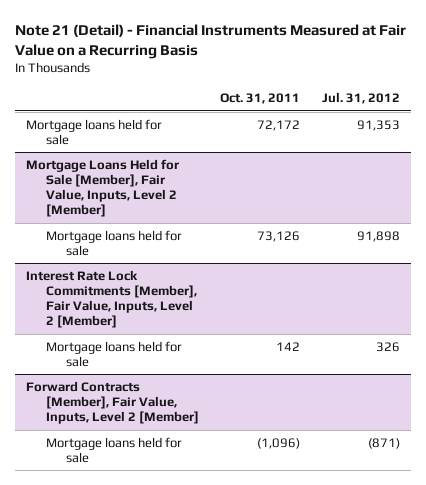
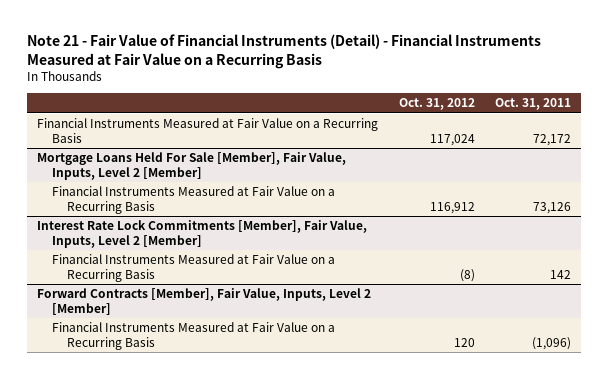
[15,24,407,60] Note 21 (Detail) - Financial Instruments Measured at Fair Value on a Recurring Basis -> [26,33,541,69] Note 21 - Fair Value of Financial Instruments (Detail) - Financial Instruments Measured at Fair Value on a Recurring Basis
[322,92,401,105] Jul. 31, 2012 -> none
none -> [398,98,475,111] Oct. 31, 2012
[25,118,162,146] Mortgage loans held for sale -> [37,118,379,143] Financial Instruments Measured at Fair Value on a Recurring Basis
[25,158,179,218] Mortgage Loans Held for Sale [Member], Fair Value, Inputs, Level 2 [Member] -> [37,152,347,180] Mortgage Loans Held For Sale [Member], Fair Value, Inputs, Level 2 [Member]
[45,229,182,257] Mortgage loans held for sale -> [52,186,336,214] Financial Instruments Measured at Fair Value on a Recurring Basis
[45,340,182,368] Mortgage loans held for sale -> [52,254,336,282] Financial Instruments Measured at Fair Value on a Recurring Basis
[45,436,182,464] Mortgage loans held for sale -> [52,322,336,350] Financial Instruments Measured at Fair Value on a Recurring Basis

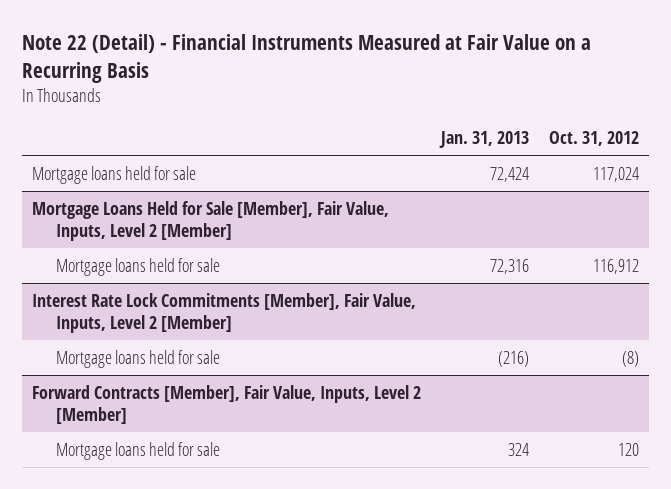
[26,33,541,69] Note 21 - Fair Value of Financial Instruments (Detail) - Financial Instruments Measured at Fair Value on a Recurring Basis -> [22,34,592,83] Note 22 (Detail) - Financial Instruments Measured at Fair Value on a Recurring Basis
[495,98,572,111] Oct. 31, 2011 -> none
none -> [439,130,530,148] Jan. 31, 2013
[37,118,379,143] Financial Instruments Measured at Fair Value on a Recurring Basis -> [32,165,197,184] Mortgage loans held for sale
[37,152,347,180] Mortgage Loans Held For Sale [Member], Fair Value, Inputs, Level 2 [Member] -> [32,200,390,241] Mortgage Loans Held for Sale [Member], Fair Value, Inputs, Level 2 [Member]
[52,186,336,214] Financial Instruments Measured at Fair Value on a Recurring Basis -> [55,257,220,276] Mortgage loans held for sale
[52,254,336,282] Financial Instruments Measured at Fair Value on a Recurring Basis -> [55,349,220,368] Mortgage loans held for sale
[52,322,336,350] Financial Instruments Measured at Fair Value on a Recurring Basis -> [55,441,220,460] Mortgage loans held for sale

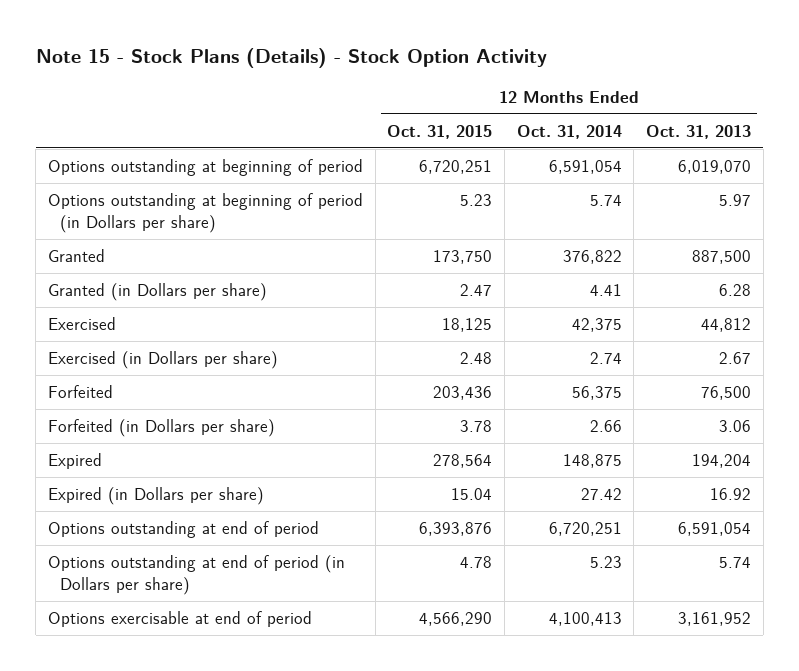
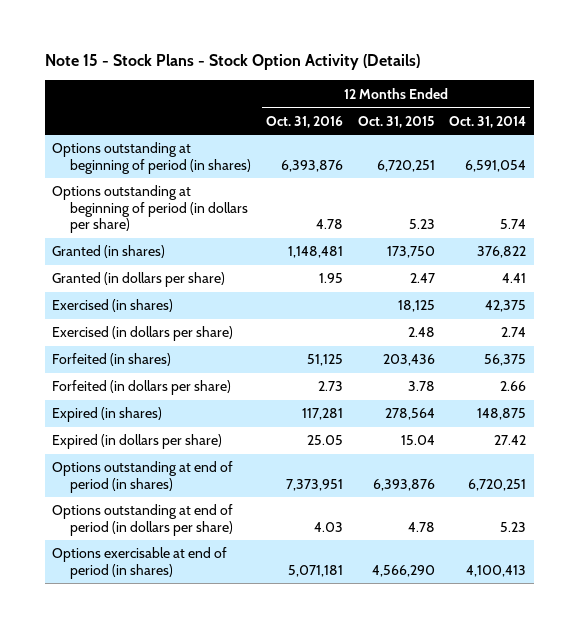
[35,47,547,68] Note 15 - Stock Plans (Details) - Stock Option Activity -> [44,54,420,71] Note 15 - Stock Plans - Stock Option Activity (Details)
[645,124,751,139] Oct. 31, 2013 -> none
none -> [265,115,343,128] Oct. 31, 2016
[47,159,363,177] Options outstanding at beginning of period -> [51,142,252,174] Options outstanding at beginning of period (in shares)
[47,193,363,233] Options outstanding at beginning of period (in Dollars per share) -> [51,185,249,233] Options outstanding at beginning of period (in dollars per share)
[47,249,105,263] Granted -> [51,245,165,259] Granted (in shares)
[47,283,267,302] Granted (in Dollars per share) -> [51,272,225,288] Granted (in dollars per share)
[47,317,116,331] Exercised -> [51,299,173,313] Exercised (in shares)
[47,351,278,370] Exercised (in Dollars per share) -> [51,326,233,342] Exercised (in dollars per share)
[47,385,113,399] Forfeited -> [51,353,171,367] Forfeited (in shares)
[47,419,275,438] Forfeited (in Dollars per share) -> [51,380,231,396] Forfeited (in dollars per share)
[47,453,102,470] Expired -> [51,407,162,423] Expired (in shares)
[47,487,264,506] Expired (in Dollars per share) -> [51,434,222,450] Expired (in dollars per share)
[47,521,319,539] Options outstanding at end of period -> [51,461,233,493] Options outstanding at end of period (in shares)
[47,555,345,595] Options outstanding at end of period (in Dollars per share) -> [51,504,234,536] Options outstanding at end of period (in dollars per share)
[47,611,312,628] Options exercisable at end of period -> [51,547,227,579] Options exercisable at end of period (in shares)

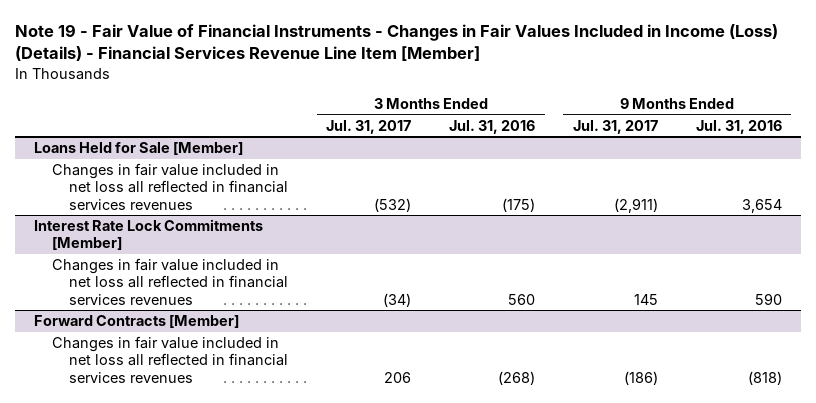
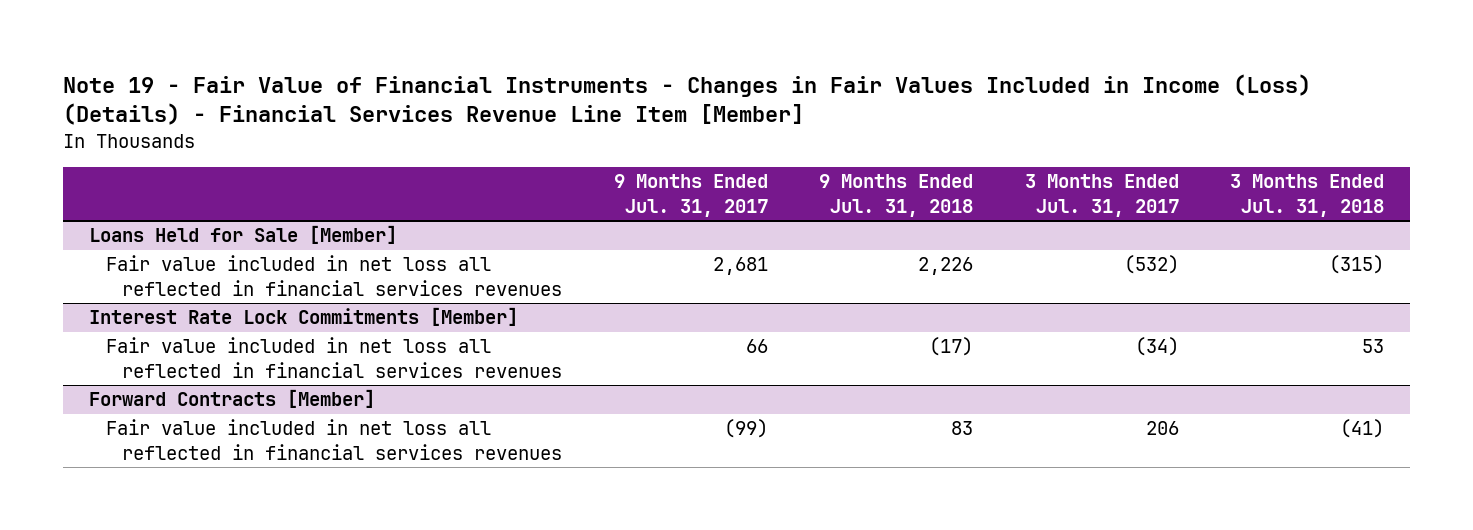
[449,119,536,134] Jul. 31, 2016 -> none
[695,119,782,134] Jul. 31, 2016 -> none
none -> [819,174,974,217] 9 Months Ended Jul. 31, 2018
none -> [1230,174,1385,217] 3 Months Ended Jul. 31, 2018
[51,162,289,210] Changes in fair value included in net loss all reflected in financial services revenues -> [105,255,563,296] Fair value included in net loss all reflected in financial services revenues
[613,197,658,213] (2,911) -> [712,257,768,276] 2,681
[51,257,289,305] Changes in fair value included in net loss all reflected in financial services revenues -> [105,337,563,378] Fair value included in net loss all reflected in financial services revenues
[633,293,658,305] 145 -> [745,339,768,354] 66
[51,335,289,383] Changes in fair value included in net loss all reflected in financial services revenues -> [105,419,563,460] Fair value included in net loss all reflected in financial services revenues
[623,370,658,385] (186) -> [723,419,768,439] (99)

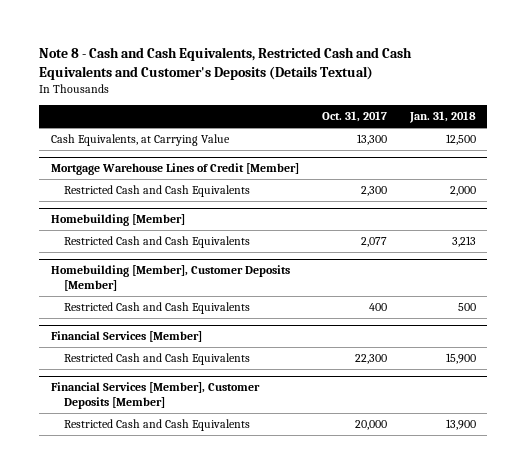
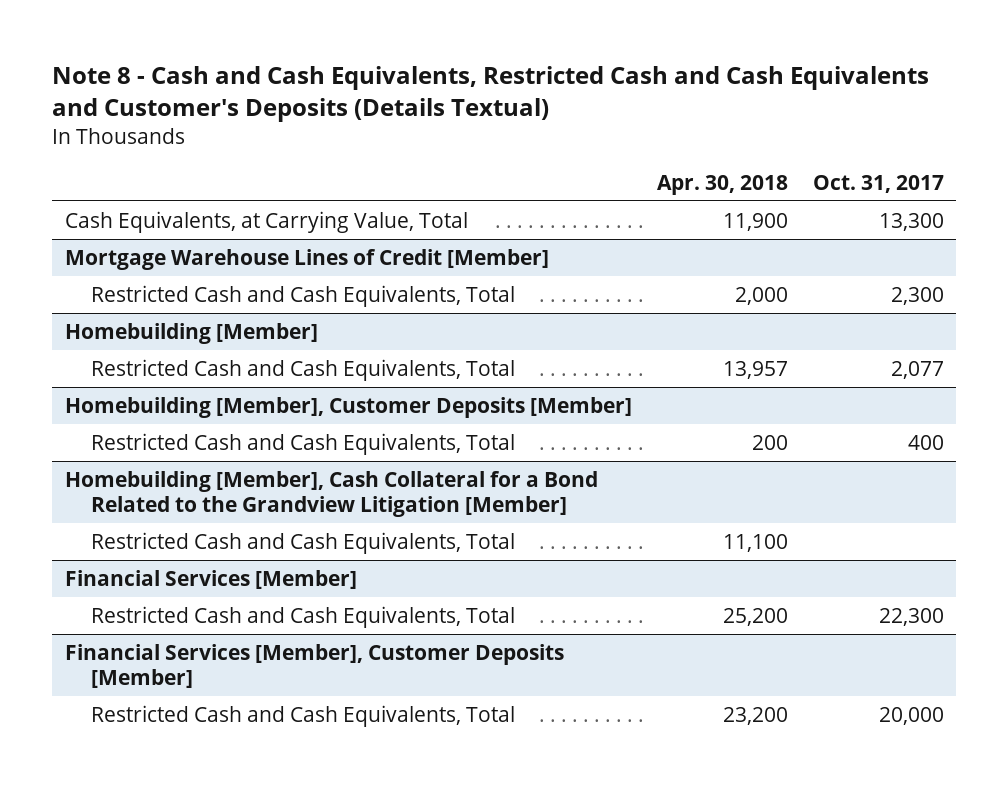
[408,111,476,124] Jan. 31, 2018 -> none
none -> [656,174,788,195] Apr. 30, 2018
[50,134,230,147] Cash Equivalents, at Carrying Value -> [64,210,468,233] Cash Equivalents, at Carrying Value, Total
[63,185,250,198] Restricted Cash and Cash Equivalents -> [90,284,515,307] Restricted Cash and Cash Equivalents, Total
[63,236,250,249] Restricted Cash and Cash Equivalents -> [90,358,515,381] Restricted Cash and Cash Equivalents, Total
[63,302,250,315] Restricted Cash and Cash Equivalents -> [90,432,515,455] Restricted Cash and Cash Equivalents, Total
none -> [64,470,598,518] Homebuilding [Member], Cash Collateral for a Bond Related to the Grandview Litigation [Member]
none -> [90,531,515,554] Restricted Cash and Cash Equivalents, Total
[63,353,250,366] Restricted Cash and Cash Equivalents -> [90,605,515,628] Restricted Cash and Cash Equivalents, Total
[63,419,250,432] Restricted Cash and Cash Equivalents -> [90,704,515,727] Restricted Cash and Cash Equivalents, Total

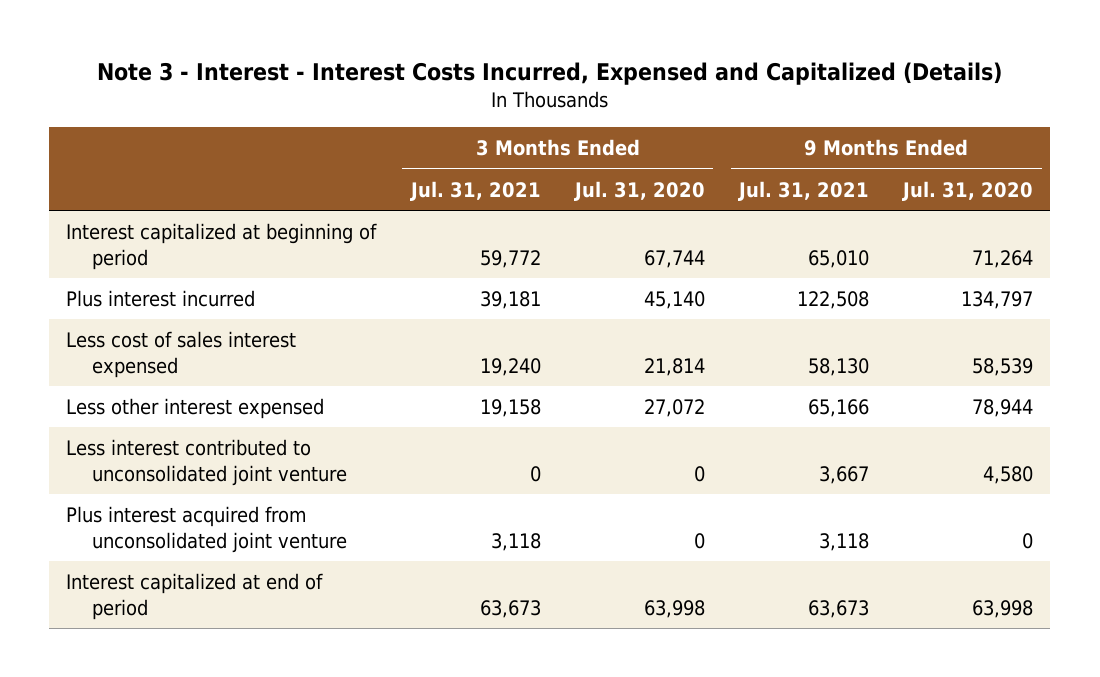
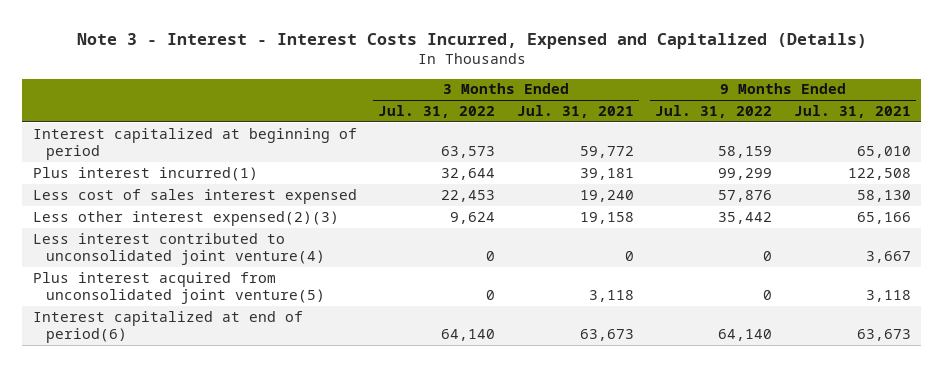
[573,180,705,201] Jul. 31, 2020 -> none
[902,180,1034,201] Jul. 31, 2020 -> none
none -> [378,105,496,119] Jul. 31, 2022
none -> [655,105,773,119] Jul. 31, 2022
[66,290,256,308] Plus interest incurred -> [33,166,259,181] Plus interest incurred(1)
[66,398,325,420] Less other interest expensed -> [33,210,340,226] Less other interest expensed(2)(3)
[66,439,348,486] Less interest contributed to unconsolidated joint venture -> [33,232,325,266] Less interest contributed to unconsolidated joint venture(4)
[66,506,348,553] Plus interest acquired from unconsolidated joint venture -> [33,271,325,305] Plus interest acquired from unconsolidated joint venture(5)
[66,573,324,620] Interest capitalized at end of period -> [33,310,304,344] Interest capitalized at end of period(6)

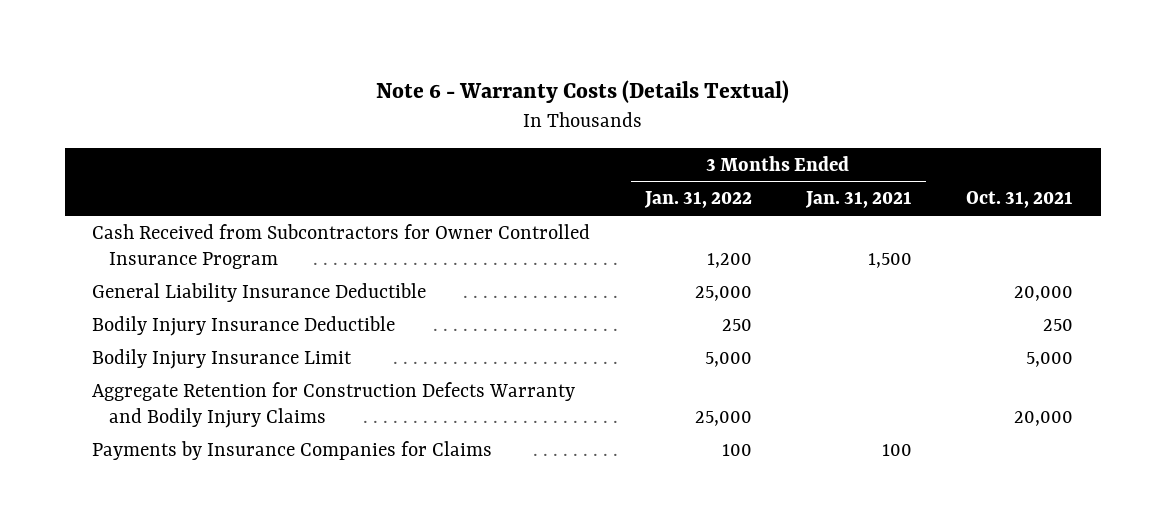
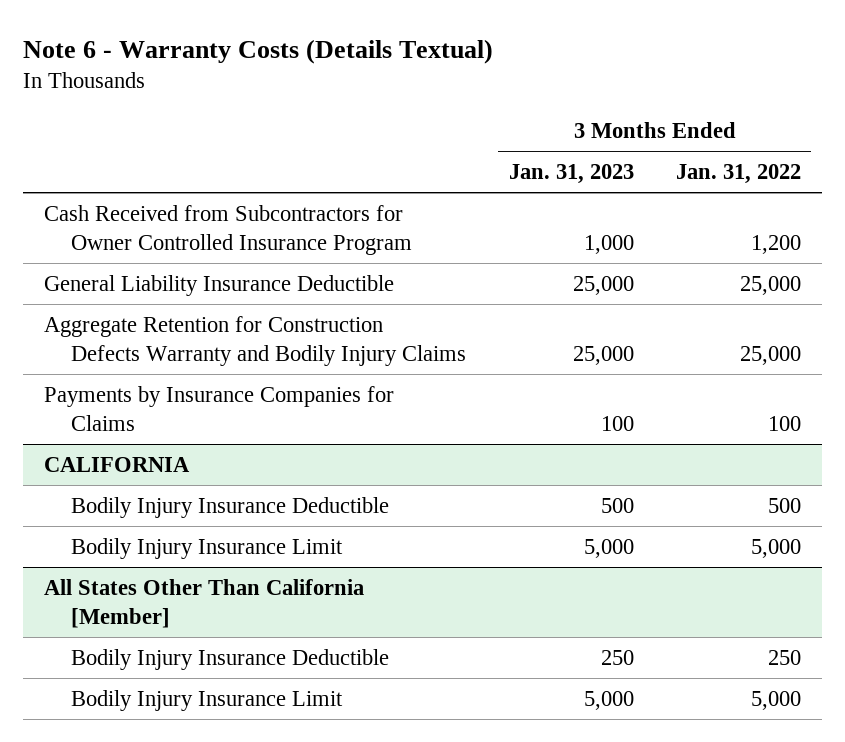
[805,191,913,209] Jan. 31, 2021 -> none
[966,191,1074,209] Oct. 31, 2021 -> none
none -> [508,164,634,185] Jan. 31, 2023
[92,315,396,336] Bodily Injury Insurance Deductible -> none
[92,348,353,369] Bodily Injury Insurance Limit -> none
none -> [43,456,190,472] CALIFORNIA
none -> [71,496,390,518] Bodily Injury Insurance Deductible
none -> [71,537,344,559] Bodily Injury Insurance Limit
none -> [43,578,364,628] All States Other Than California [Member]
none -> [71,648,390,670] Bodily Injury Insurance Deductible
none -> [71,689,344,711] Bodily Injury Insurance Limit

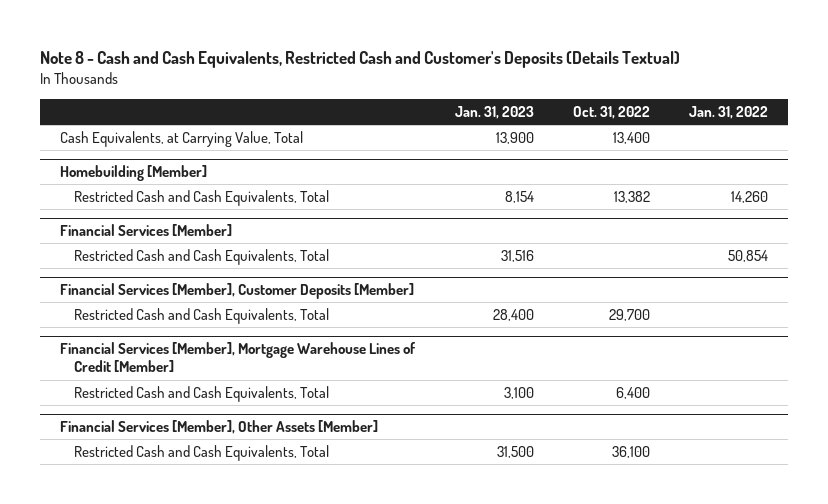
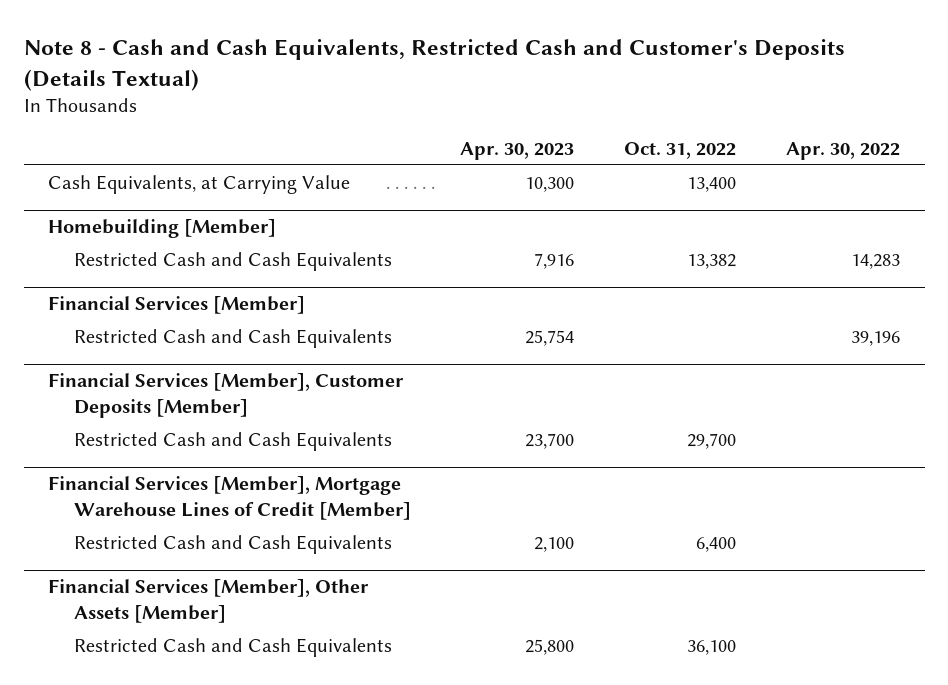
[454,105,534,119] Jan. 31, 2023 -> none
[689,105,769,119] Jan. 31, 2022 -> none
none -> [460,141,575,160] Apr. 30, 2023
none -> [785,141,900,160] Apr. 30, 2022
[60,131,304,148] Cash Equivalents, at Carrying Value, Total -> [48,174,351,194] Cash Equivalents, at Carrying Value
[74,190,330,207] Restricted Cash and Cash Equivalents, Total -> [73,251,392,271] Restricted Cash and Cash Equivalents
[74,249,330,266] Restricted Cash and Cash Equivalents, Total -> [73,328,392,348] Restricted Cash and Cash Equivalents
[74,308,330,325] Restricted Cash and Cash Equivalents, Total -> [73,431,392,451] Restricted Cash and Cash Equivalents
[74,386,330,403] Restricted Cash and Cash Equivalents, Total -> [73,534,392,554] Restricted Cash and Cash Equivalents
[74,445,330,462] Restricted Cash and Cash Equivalents, Total -> [73,637,392,657] Restricted Cash and Cash Equivalents

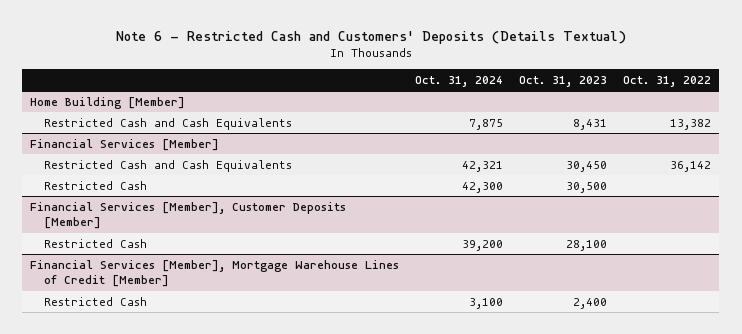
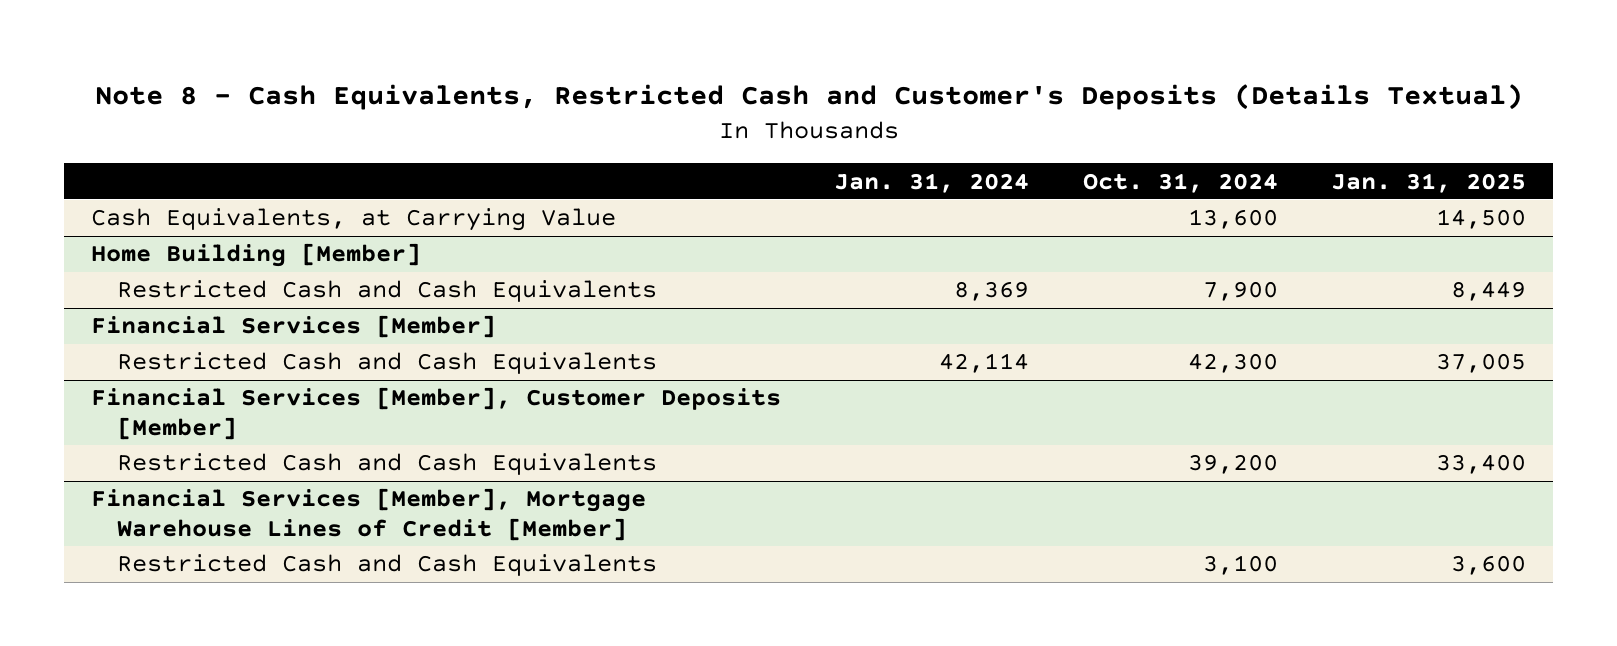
[115,30,626,44] Note 6 - Restricted Cash and Customers' Deposits (Details Textual) -> [94,83,1523,110] Note 8 - Cash Equivalents, Restricted Cash and Customer's Deposits (Details Textual)
[519,75,608,87] Oct. 31, 2023 -> none
[623,75,712,87] Oct. 31, 2022 -> none
none -> [834,172,1030,193] Jan. 31, 2024
none -> [1331,172,1527,193] Jan. 31, 2025
none -> [91,208,617,232] Cash Equivalents, at Carrying Value
[469,118,504,130] 7,875 -> [1202,281,1278,302] 7,900
[44,180,148,190] Restricted Cash -> none
[462,160,504,172] 42,321 -> [1187,353,1278,374] 42,300
[44,238,148,248] Restricted Cash -> [117,453,658,476] Restricted Cash and Cash Equivalents
[44,296,148,306] Restricted Cash -> [117,554,658,577] Restricted Cash and Cash Equivalents

